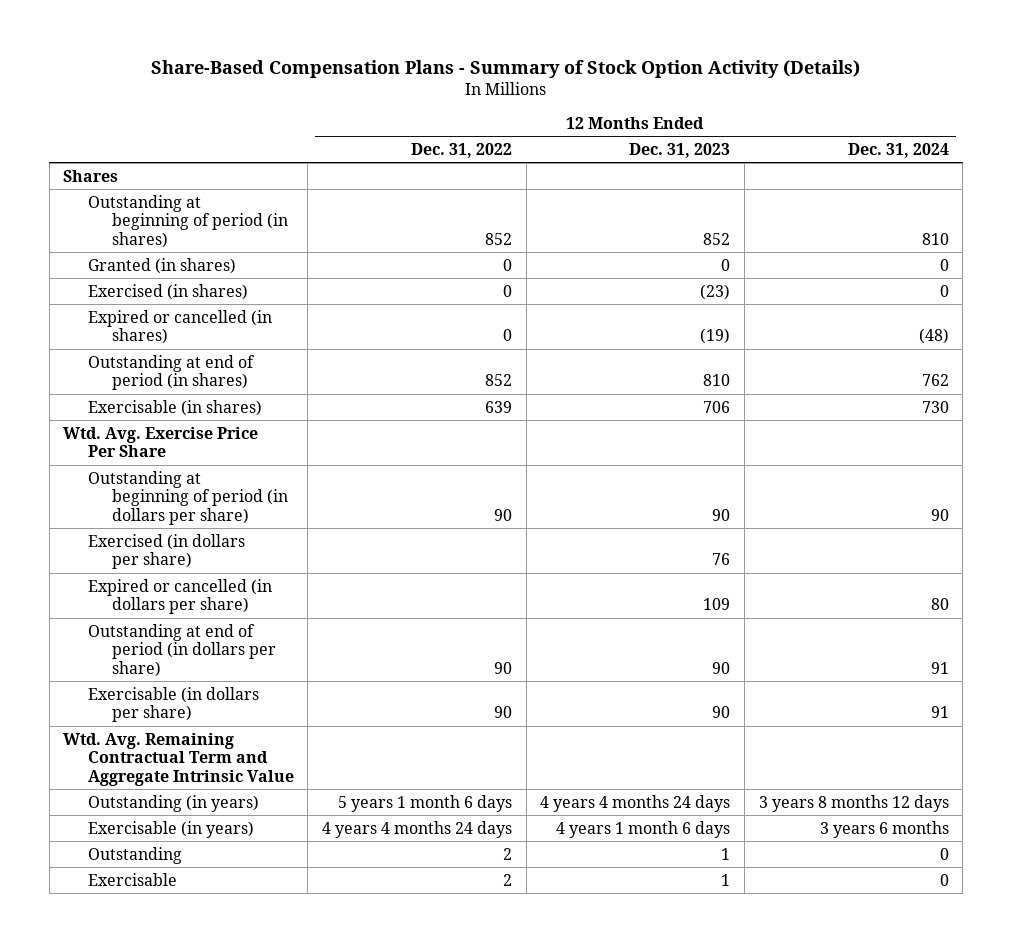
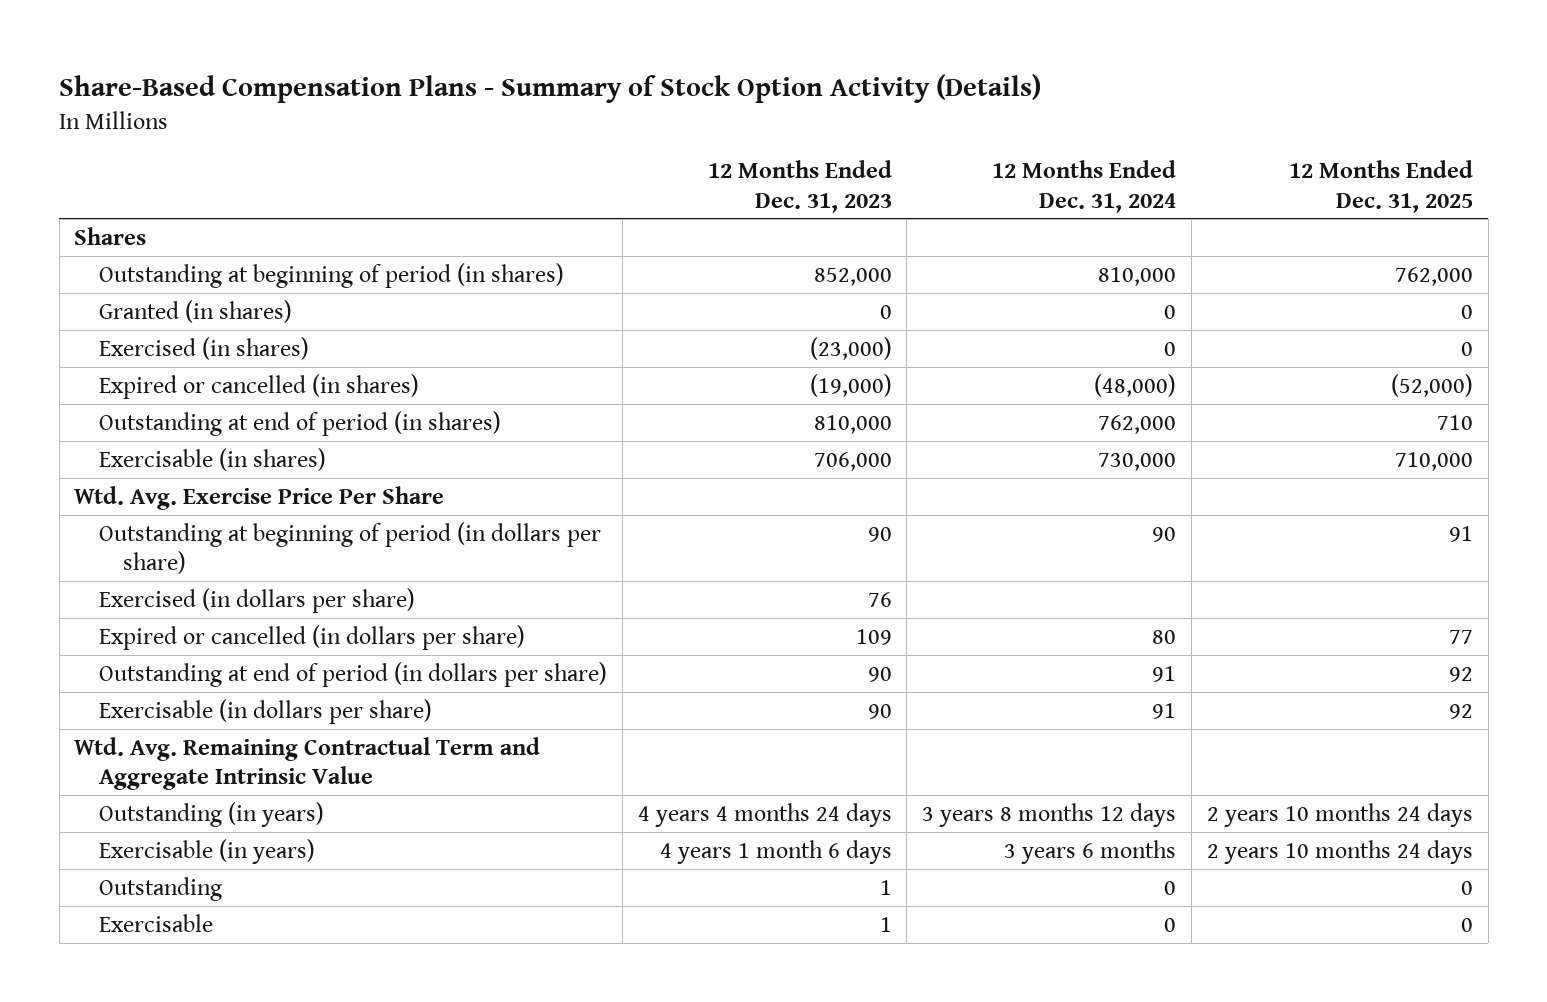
[410,143,512,159] Dec. 31, 2022 -> none
none -> [1288,160,1473,213] 12 Months Ended Dec. 31, 2025
[703,233,731,246] 852 -> [813,267,892,286] 852,000
[921,233,949,246] 810 -> [1098,266,1177,286] 810,000
[700,283,731,300] (23) -> [809,336,892,360] (23,000)
[700,328,731,345] (19) -> [809,373,892,397] (19,000)
[918,328,949,345] (48) -> [1094,373,1177,397] (48,000)
[703,374,731,387] 810 -> [813,414,892,434] 810,000
[921,374,949,387] 762 -> [1098,414,1177,434] 762,000
[703,400,731,413] 706 -> [813,451,892,471] 706,000
[921,400,949,413] 730 -> [1098,452,1177,471] 730,000

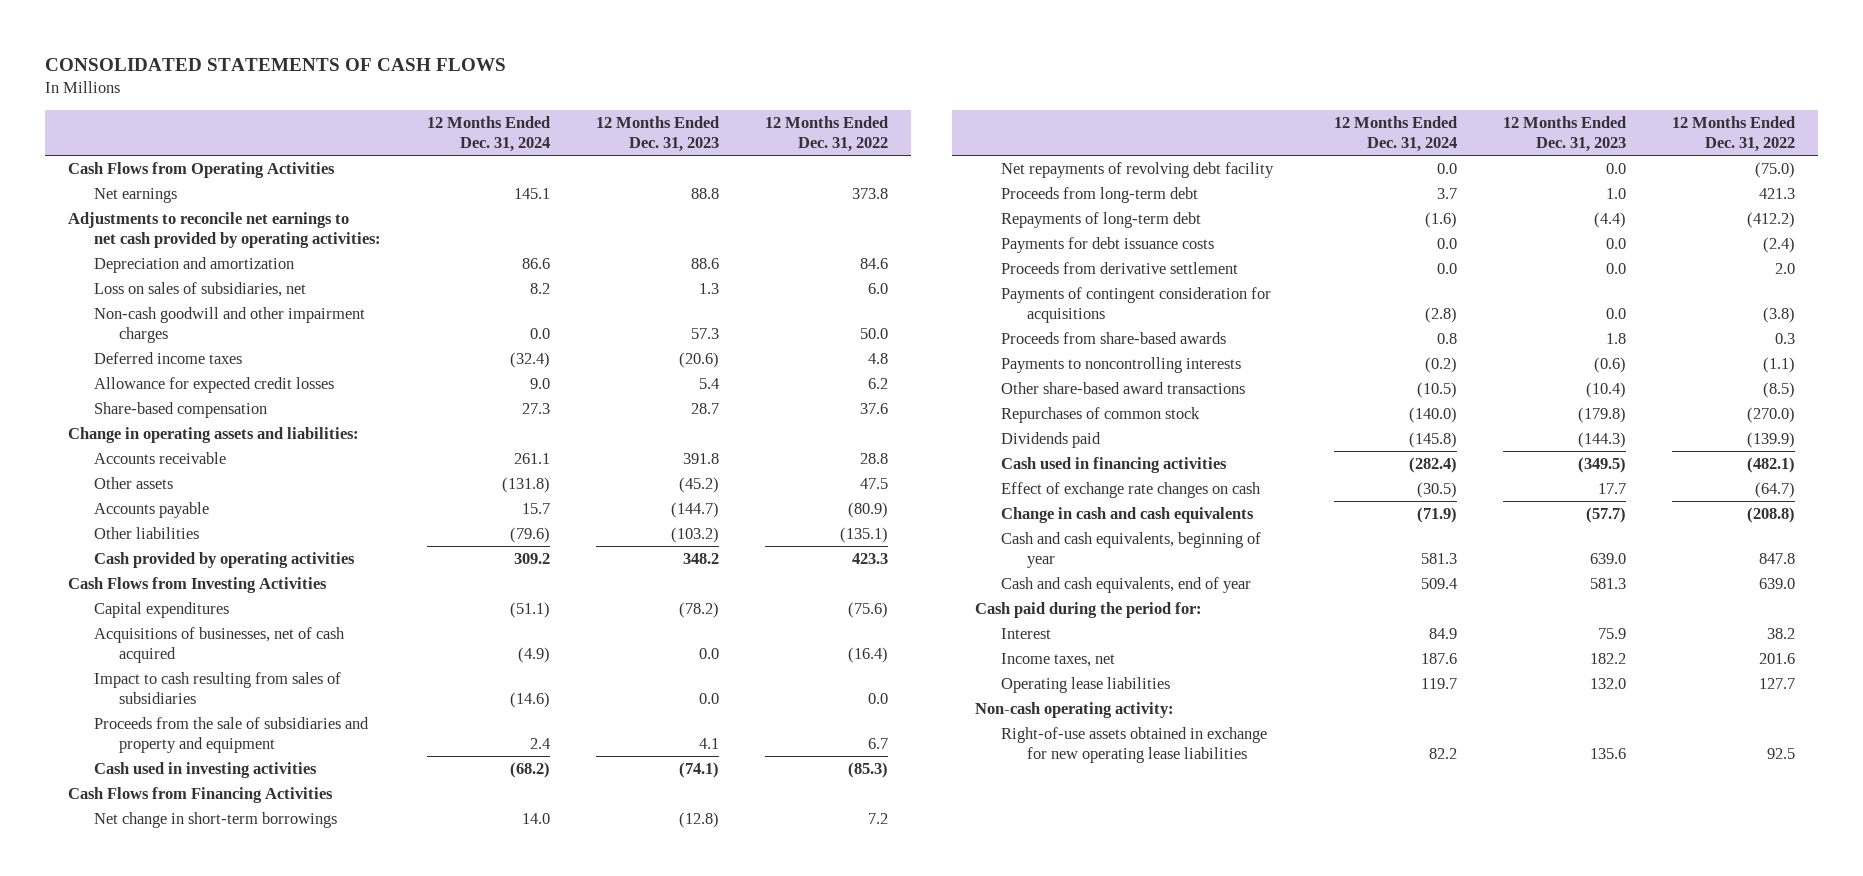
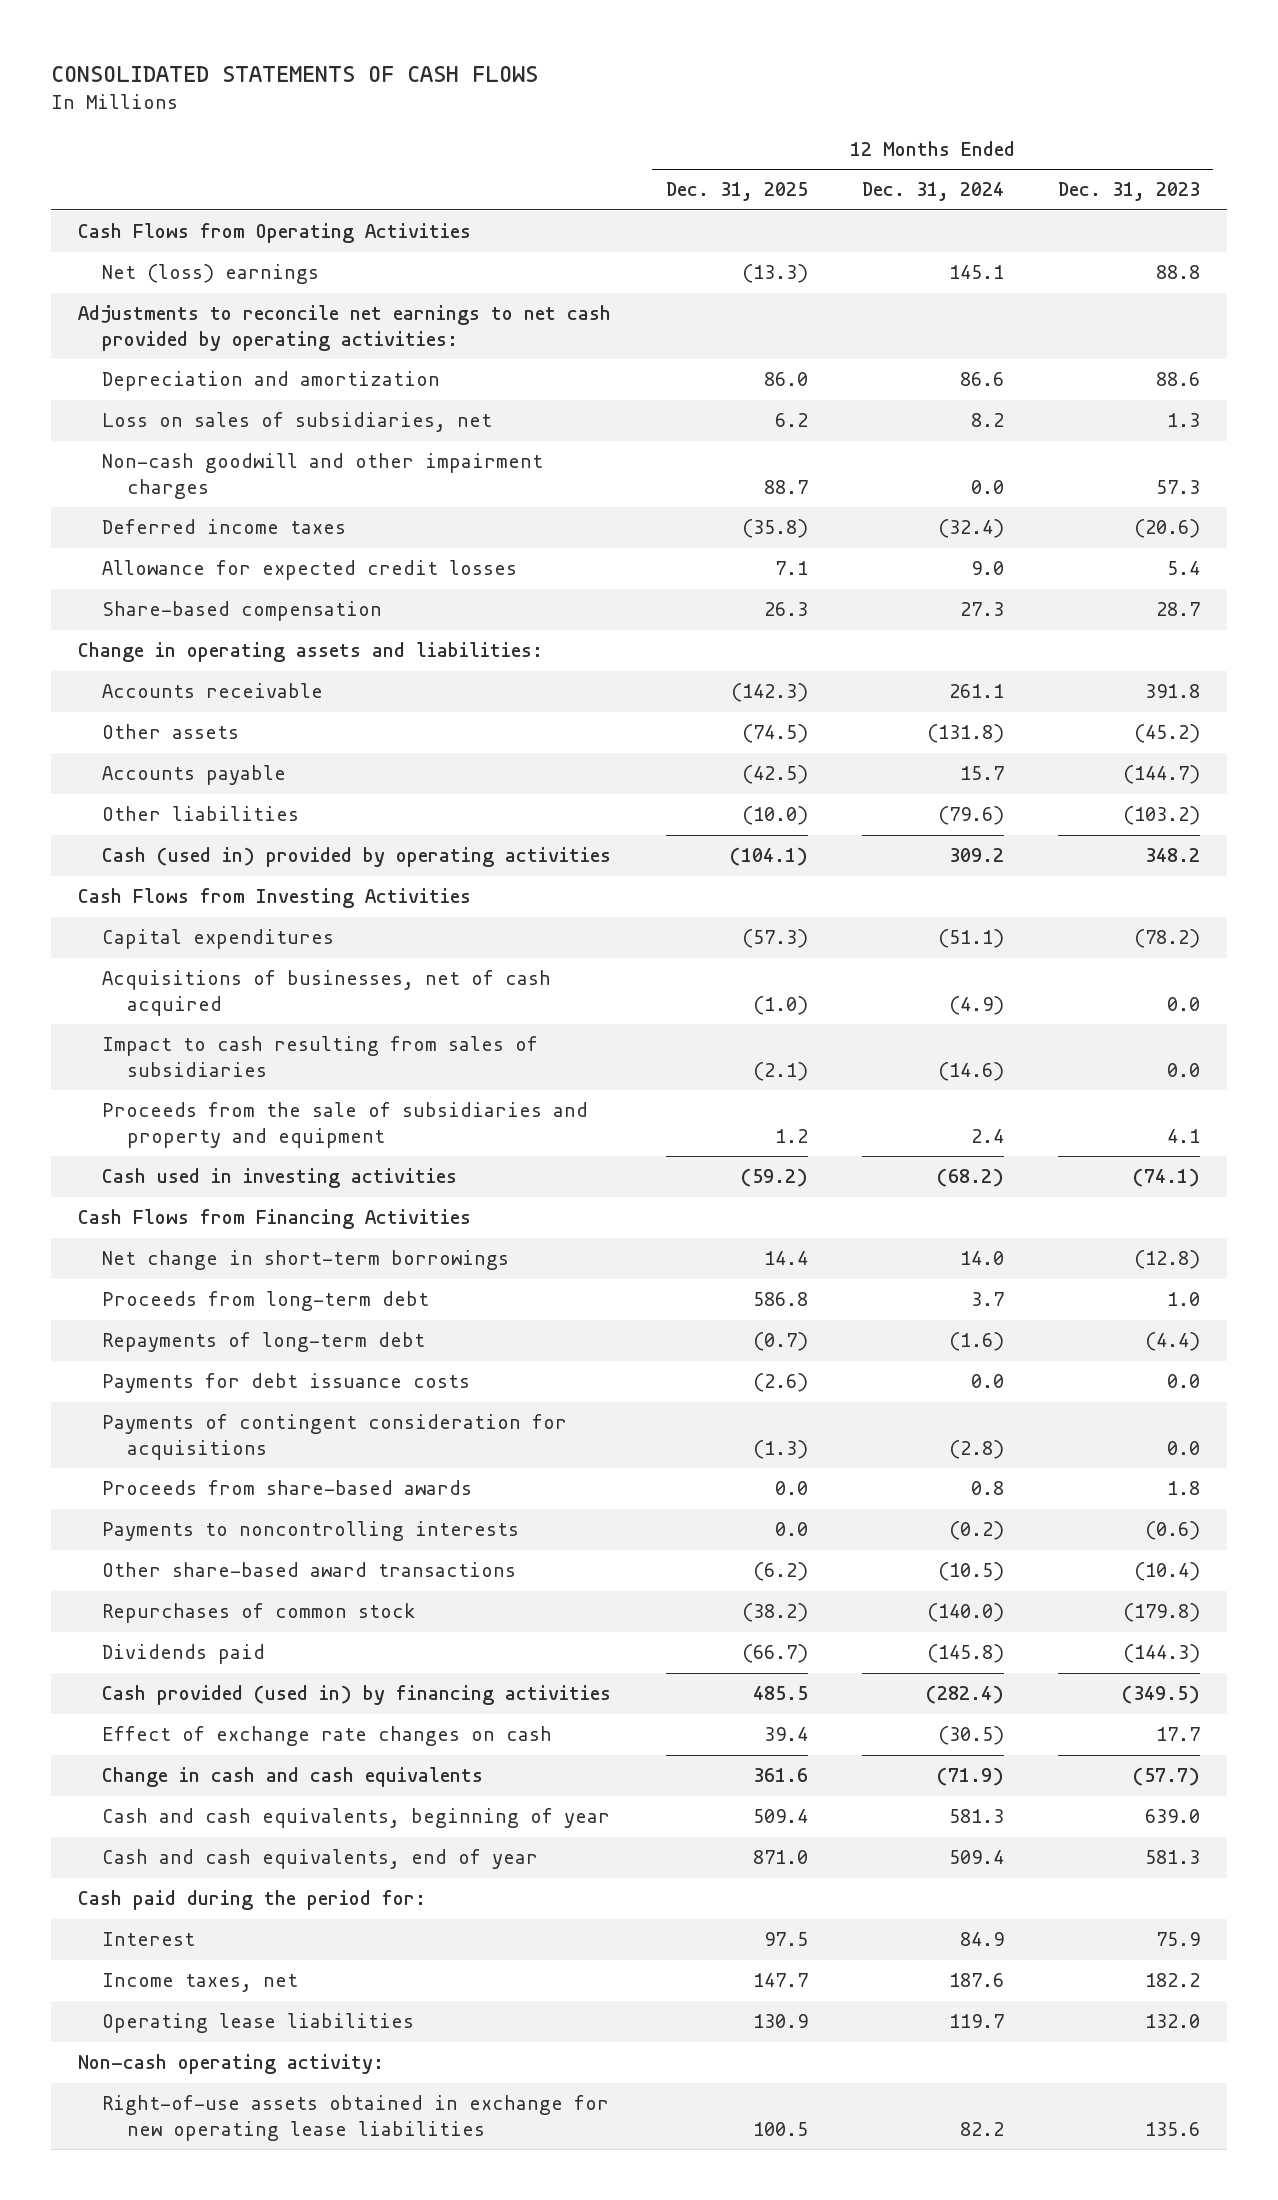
[764,115,888,153] 12 Months Ended Dec. 31, 2022 -> none
none -> [665,182,808,202] Dec. 31, 2025
[93,187,177,203] Net earnings -> [102,264,320,285] Net (loss) earnings
[93,551,355,568] Cash provided by operating activities -> [102,847,612,868] Cash (used in) provided by operating activities
[1001,161,1275,178] Net repayments of revolving debt facility -> none
[1001,261,1239,274] Proceeds from derivative settlement -> none
[1001,456,1228,473] Cash used in financing activities -> [102,1685,612,1706] Cash provided (used in) by financing activities

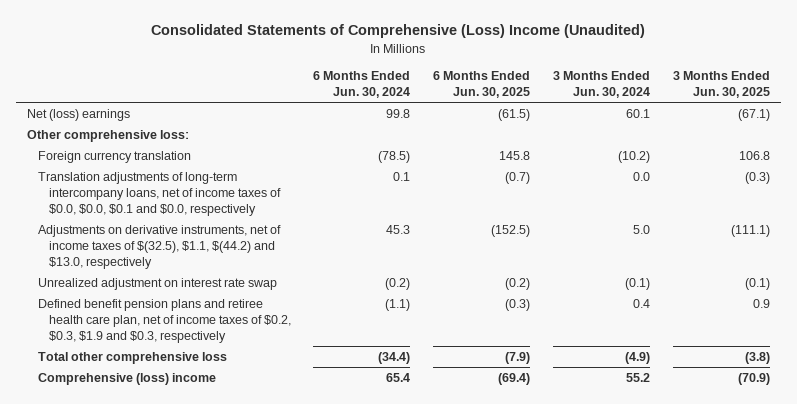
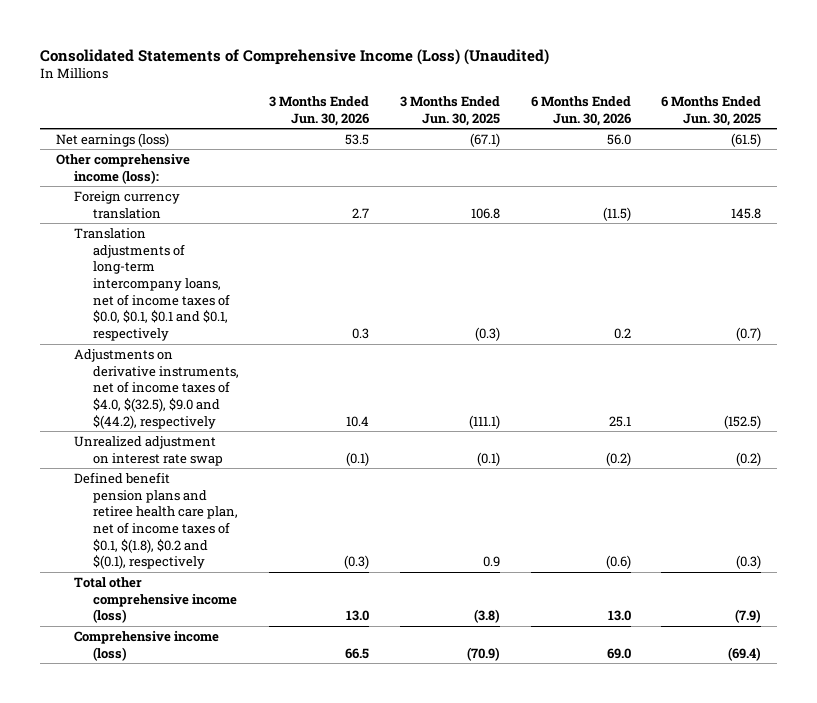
[151,24,646,39] Consolidated Statements of Comprehensive (Loss) Income (Unaudited) -> [40,48,550,65] Consolidated Statements of Comprehensive Income (Loss) (Unaudited)
[313,71,411,99] 6 Months Ended Jun. 30, 2024 -> none
[552,71,650,99] 3 Months Ended Jun. 30, 2024 -> none
none -> [269,96,370,126] 3 Months Ended Jun. 30, 2026
none -> [530,96,631,126] 6 Months Ended Jun. 30, 2026
[27,109,131,122] Net (loss) earnings -> [55,132,169,147] Net earnings (loss)
[27,130,190,143] Other comprehensive loss: -> [55,153,190,184] Other comprehensive income (loss):
[37,172,281,216] Translation adjustments of long-term intercompany loans, net of income taxes of $0.0, $0.0, $0.1 and $0.0, respectively -> [74,227,230,342] Translation adjustments of long-term intercompany loans, net of income taxes of $0.0, $0.1, $0.1 and $0.1, respectively
[37,225,281,269] Adjustments on derivative instruments, net of income taxes of $(32.5), $1.1, $(44.2) and $13.0, respectively -> [74,348,239,429] Adjustments on derivative instruments, net of income taxes of $4.0, $(32.5), $9.0 and $(44.2), respectively
[37,299,291,343] Defined benefit pension plans and retiree health care plan, net of income taxes of $0.2, $0.3, $1.9 and $0.3, respectively -> [74,471,238,570] Defined benefit pension plans and retiree health care plan, net of income taxes of $0.1, $(1.8), $0.2 and $(0.1), respectively
[37,352,227,365] Total other comprehensive loss -> [74,576,237,624] Total other comprehensive income (loss)
[37,373,216,386] Comprehensive (loss) income -> [74,630,220,661] Comprehensive income (loss)

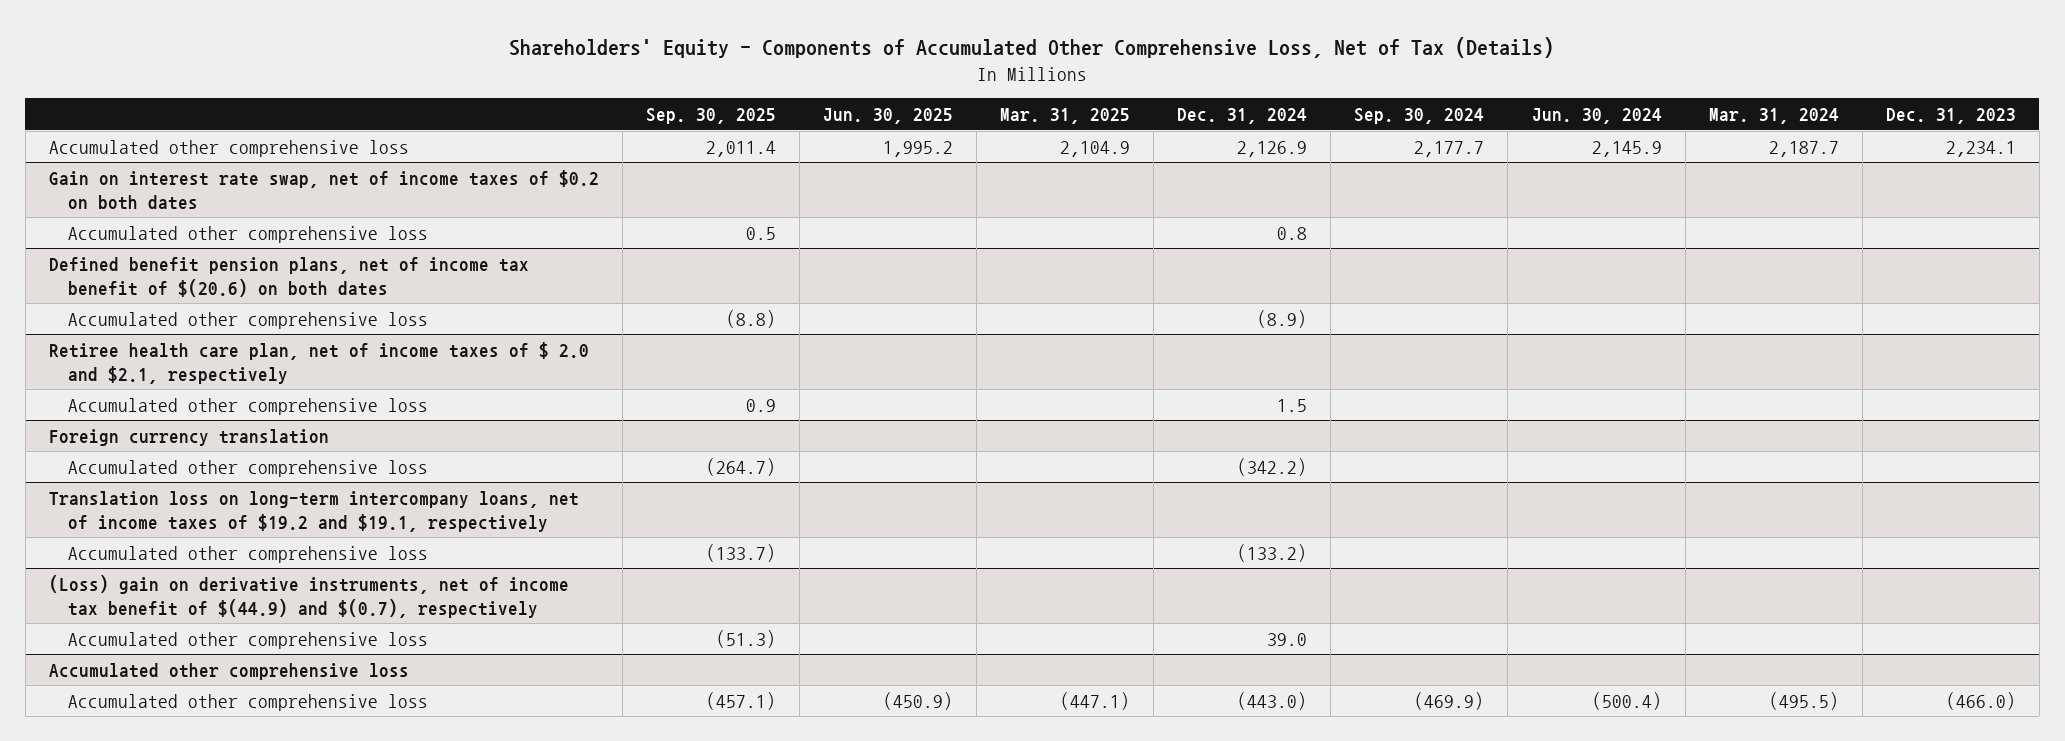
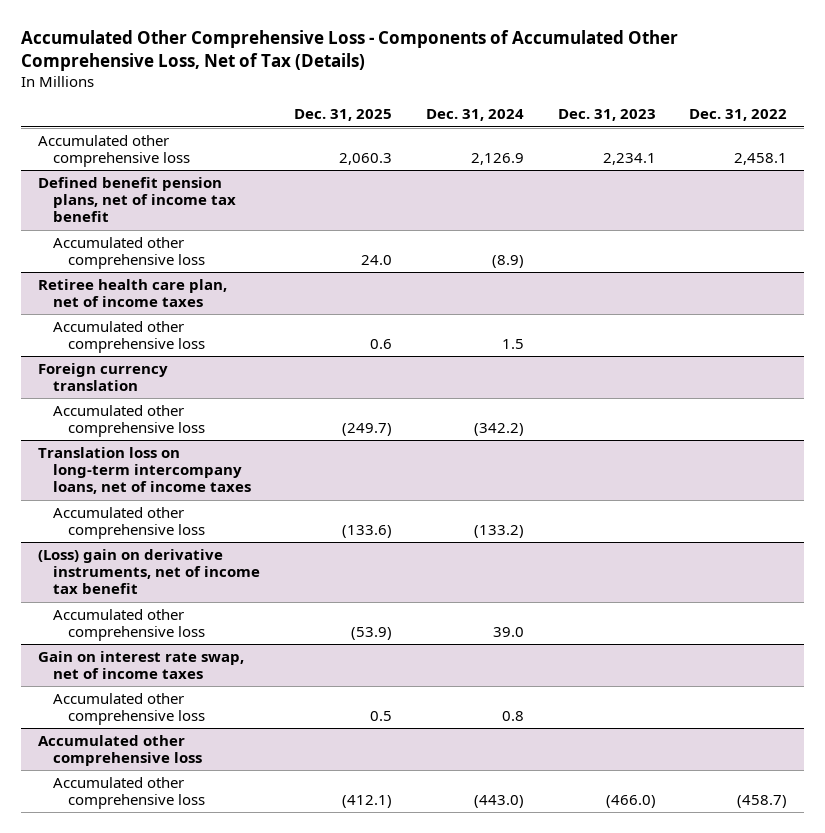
[509,37,1555,59] Shareholders' Equity - Components of Accumulated Other Comprehensive Loss, Net of Tax (Details) -> [20,29,678,71] Accumulated Other Comprehensive Loss - Components of Accumulated Other Comprehensive Loss, Net of Tax (Details)
[646,107,777,124] Sep. 30, 2025 -> none
[823,107,954,124] Jun. 30, 2025 -> none
[1000,107,1131,124] Mar. 31, 2025 -> none
[1354,107,1485,124] Sep. 30, 2024 -> none
[1531,107,1662,124] Jun. 30, 2024 -> none
[1708,107,1839,124] Mar. 31, 2024 -> none
none -> [293,109,392,122] Dec. 31, 2025
none -> [689,109,788,122] Dec. 31, 2022
[48,169,599,210] Gain on interest rate swap, net of income taxes of $0.2 on both dates -> none
[68,225,429,243] Accumulated other comprehensive loss -> none
[48,256,529,297] Defined benefit pension plans, net of income tax benefit of $(20.6) on both dates -> [37,176,236,223] Defined benefit pension plans, net of income tax benefit
[48,341,589,384] Retiree health care plan, net of income taxes of $ 2.0 and $2.1, respectively -> [37,278,227,308] Retiree health care plan, net of income taxes
[48,490,579,532] Translation loss on long-term intercompany loans, net of income taxes of $19.2 and $19.1, respectively -> [37,446,251,495] Translation loss on long-term intercompany loans, net of income taxes
[48,574,569,618] (Loss) gain on derivative instruments, net of income tax benefit of $(44.9) and $(0.7), respectively -> [37,548,260,595] (Loss) gain on derivative instruments, net of income tax benefit
none -> [37,650,244,680] Gain on interest rate swap, net of income taxes
none -> [52,692,206,726] Accumulated other comprehensive loss

